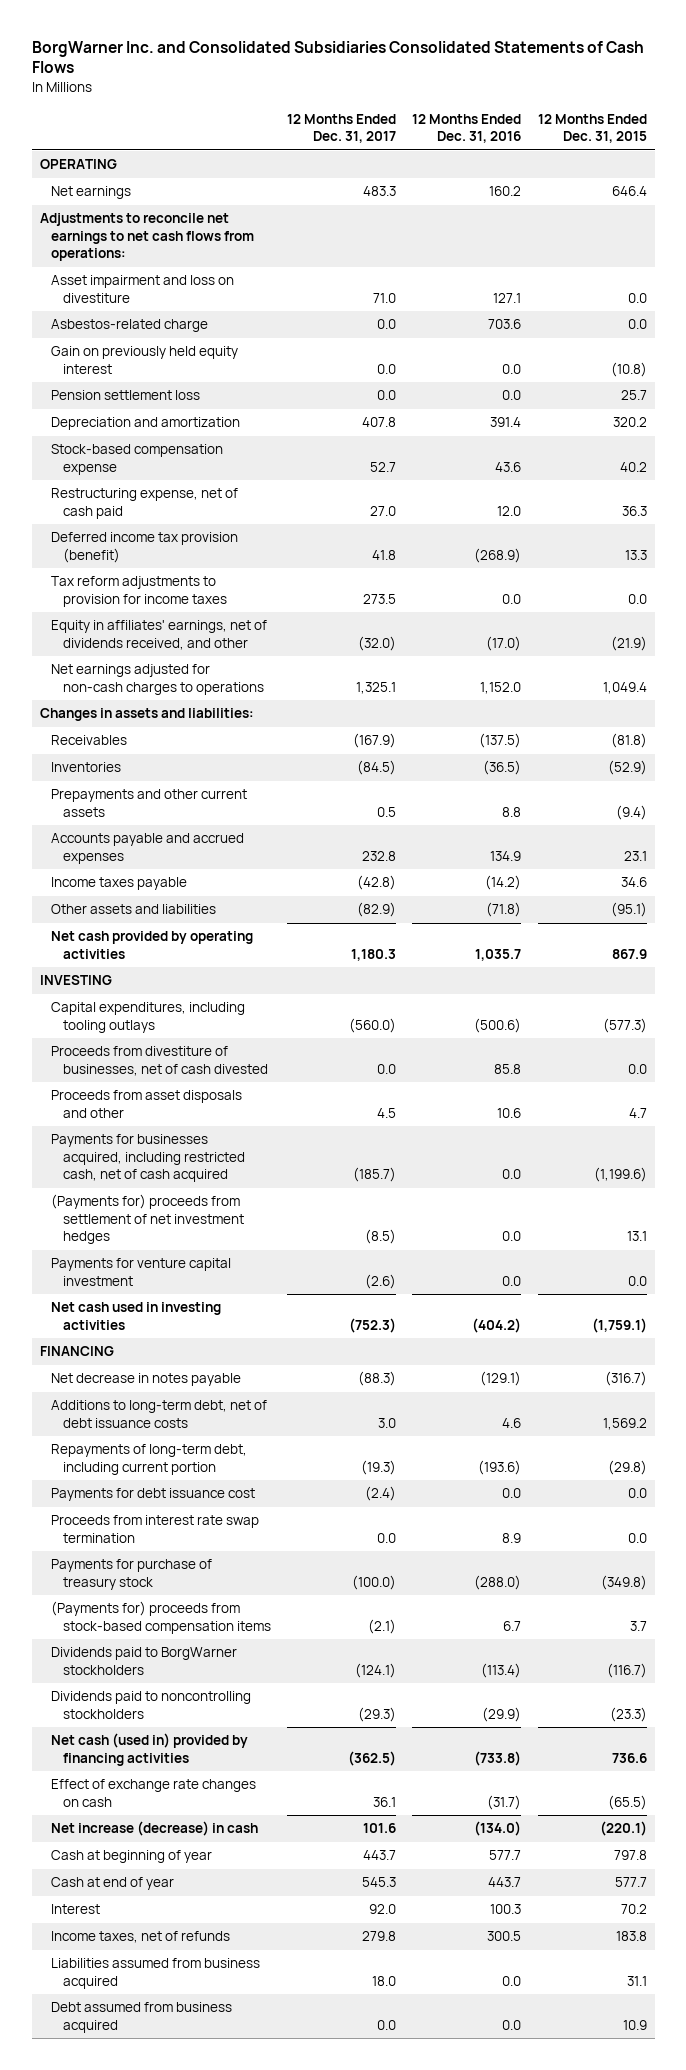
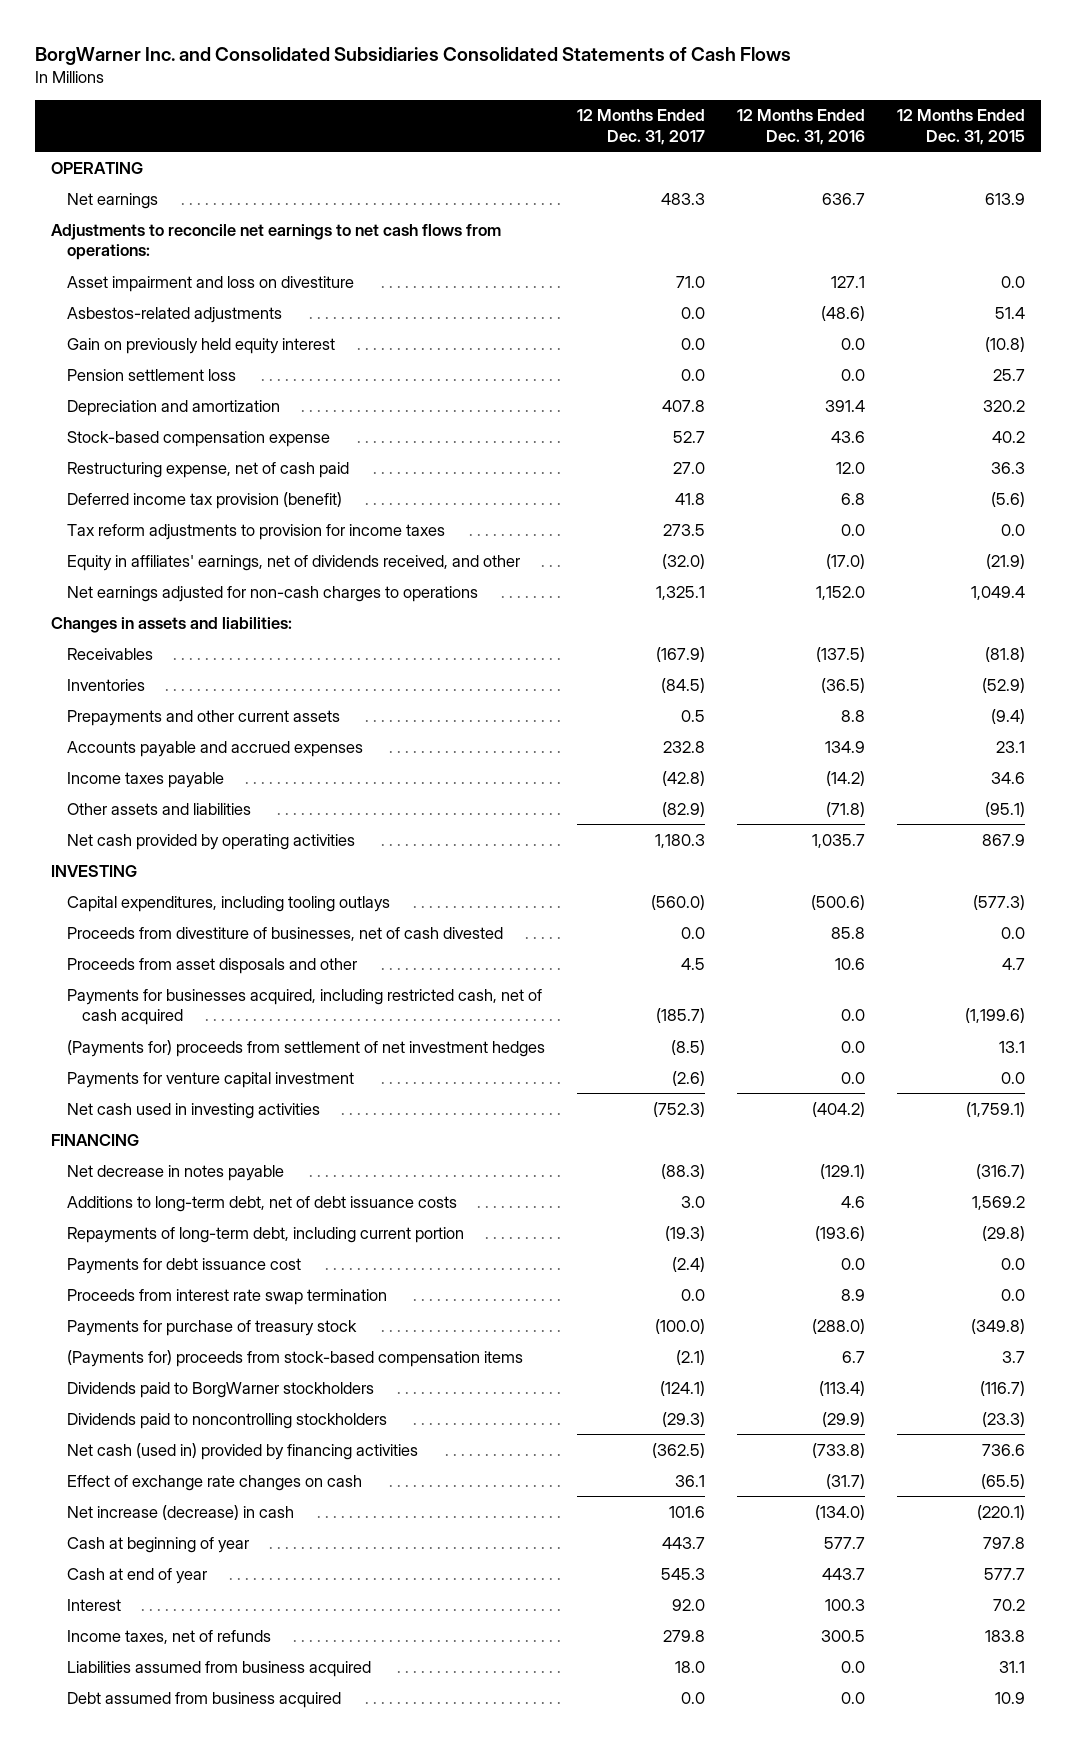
[489,186,522,197] 160.2 -> [822,192,866,205] 636.7
[611,186,647,197] 646.4 -> [985,192,1026,205] 613.9
[51,319,209,333] Asbestos-related charge -> [66,306,282,323] Asbestos-related adjustments
[488,319,522,330] 703.6 -> [821,305,866,321] (48.6)
[627,319,647,330] 0.0 -> [995,306,1026,319] 51.4
[474,547,522,563] (268.9) -> [841,492,866,505] 6.8
[624,549,647,560] 13.3 -> [991,491,1026,507] (5.6)

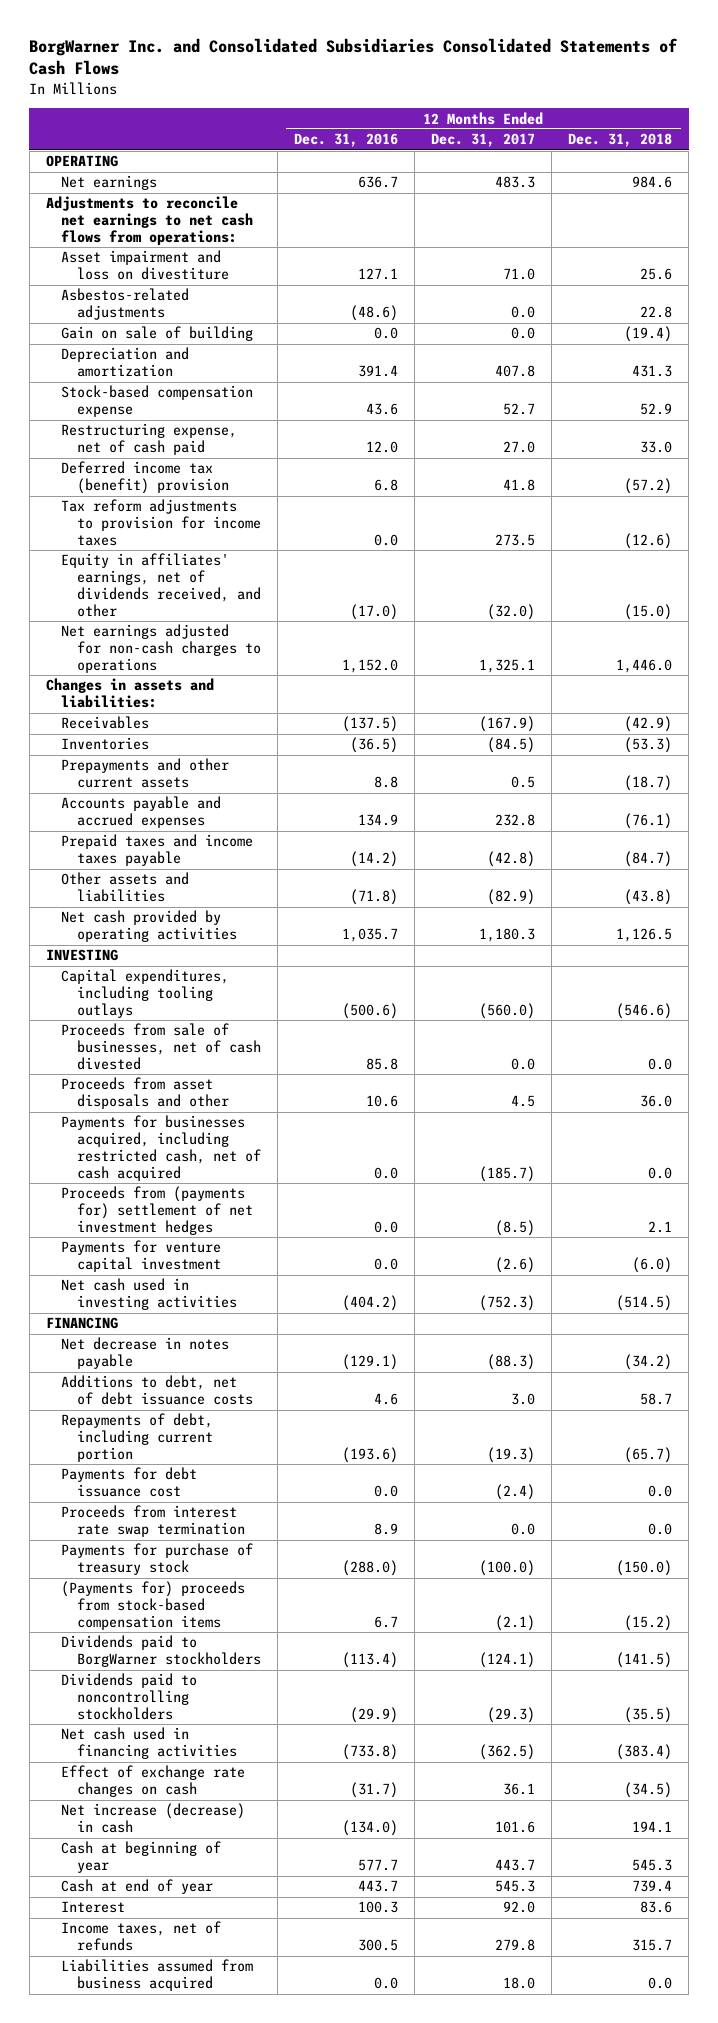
[897,109,1026,145] 12 Months Ended Dec. 31, 2015 -> none
none -> [568,133,673,148] Dec. 31, 2018
[66,337,335,354] Gain on previously held equity interest -> none
[66,368,236,381] Pension settlement loss -> none
none -> [61,326,254,342] Gain on sale of building
[66,491,342,509] Deferred income tax provision (benefit) -> [61,461,229,495] Deferred income tax (benefit) provision
[66,771,224,788] Income taxes payable -> [61,834,254,867] Prepaid taxes and income taxes payable
[66,926,503,941] Proceeds from divestiture of businesses, net of cash divested -> [61,1023,261,1070] Proceeds from sale of businesses, net of cash divested
[66,1039,545,1057] (Payments for) proceeds from settlement of net investment hedges -> [61,1186,253,1235] Proceeds from (payments for) settlement of net investment hedges
[66,1195,457,1212] Additions to long-term debt, net of debt issuance costs -> [61,1375,253,1406] Additions to debt, net of debt issuance costs
[66,1226,464,1243] Repayments of long-term debt, including current portion -> [61,1413,214,1462] Repayments of debt, including current portion
[66,1442,418,1460] Net cash (used in) provided by financing activities -> [61,1727,237,1760] Net cash used in financing activities
[66,1691,341,1708] Debt assumed from business acquired -> none

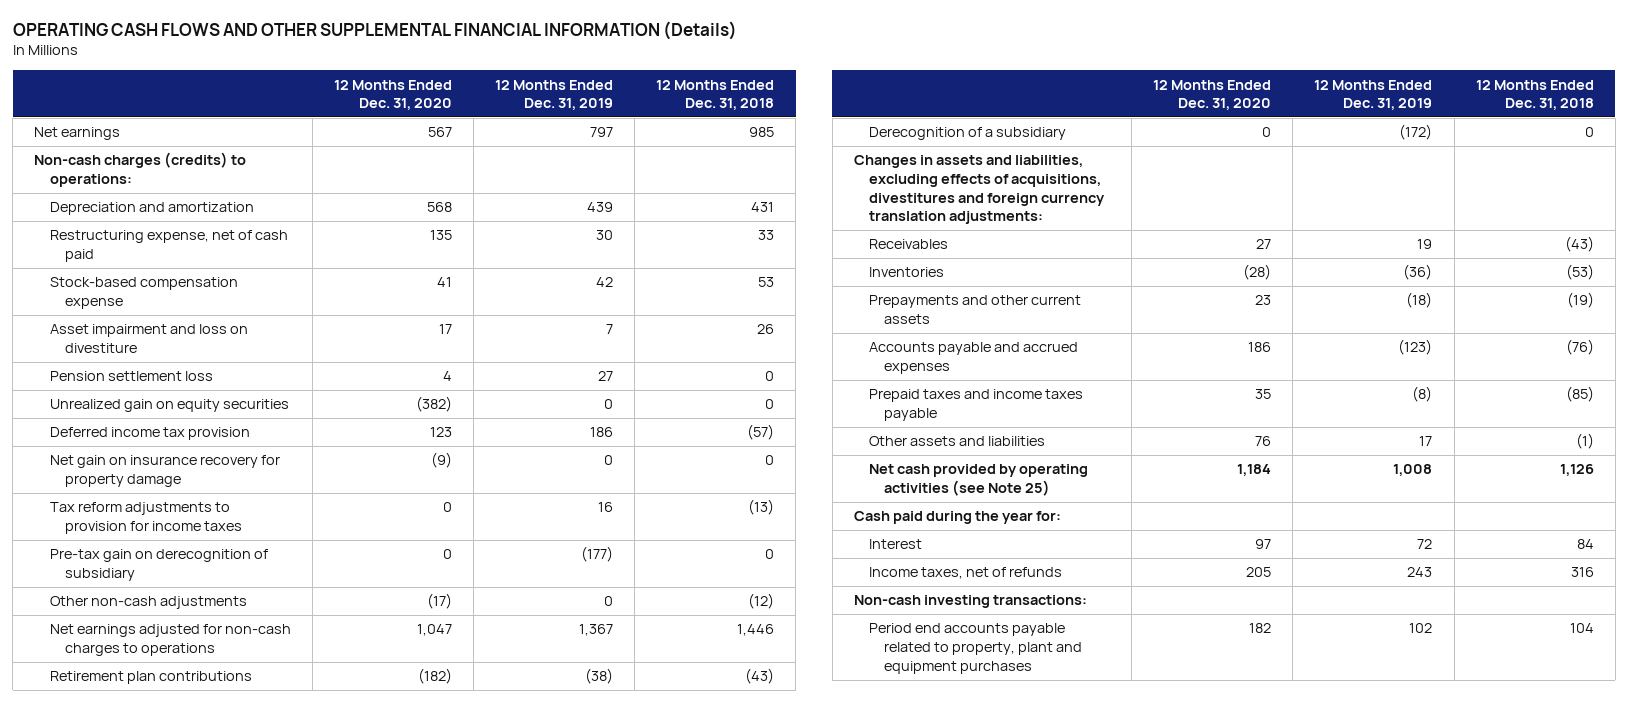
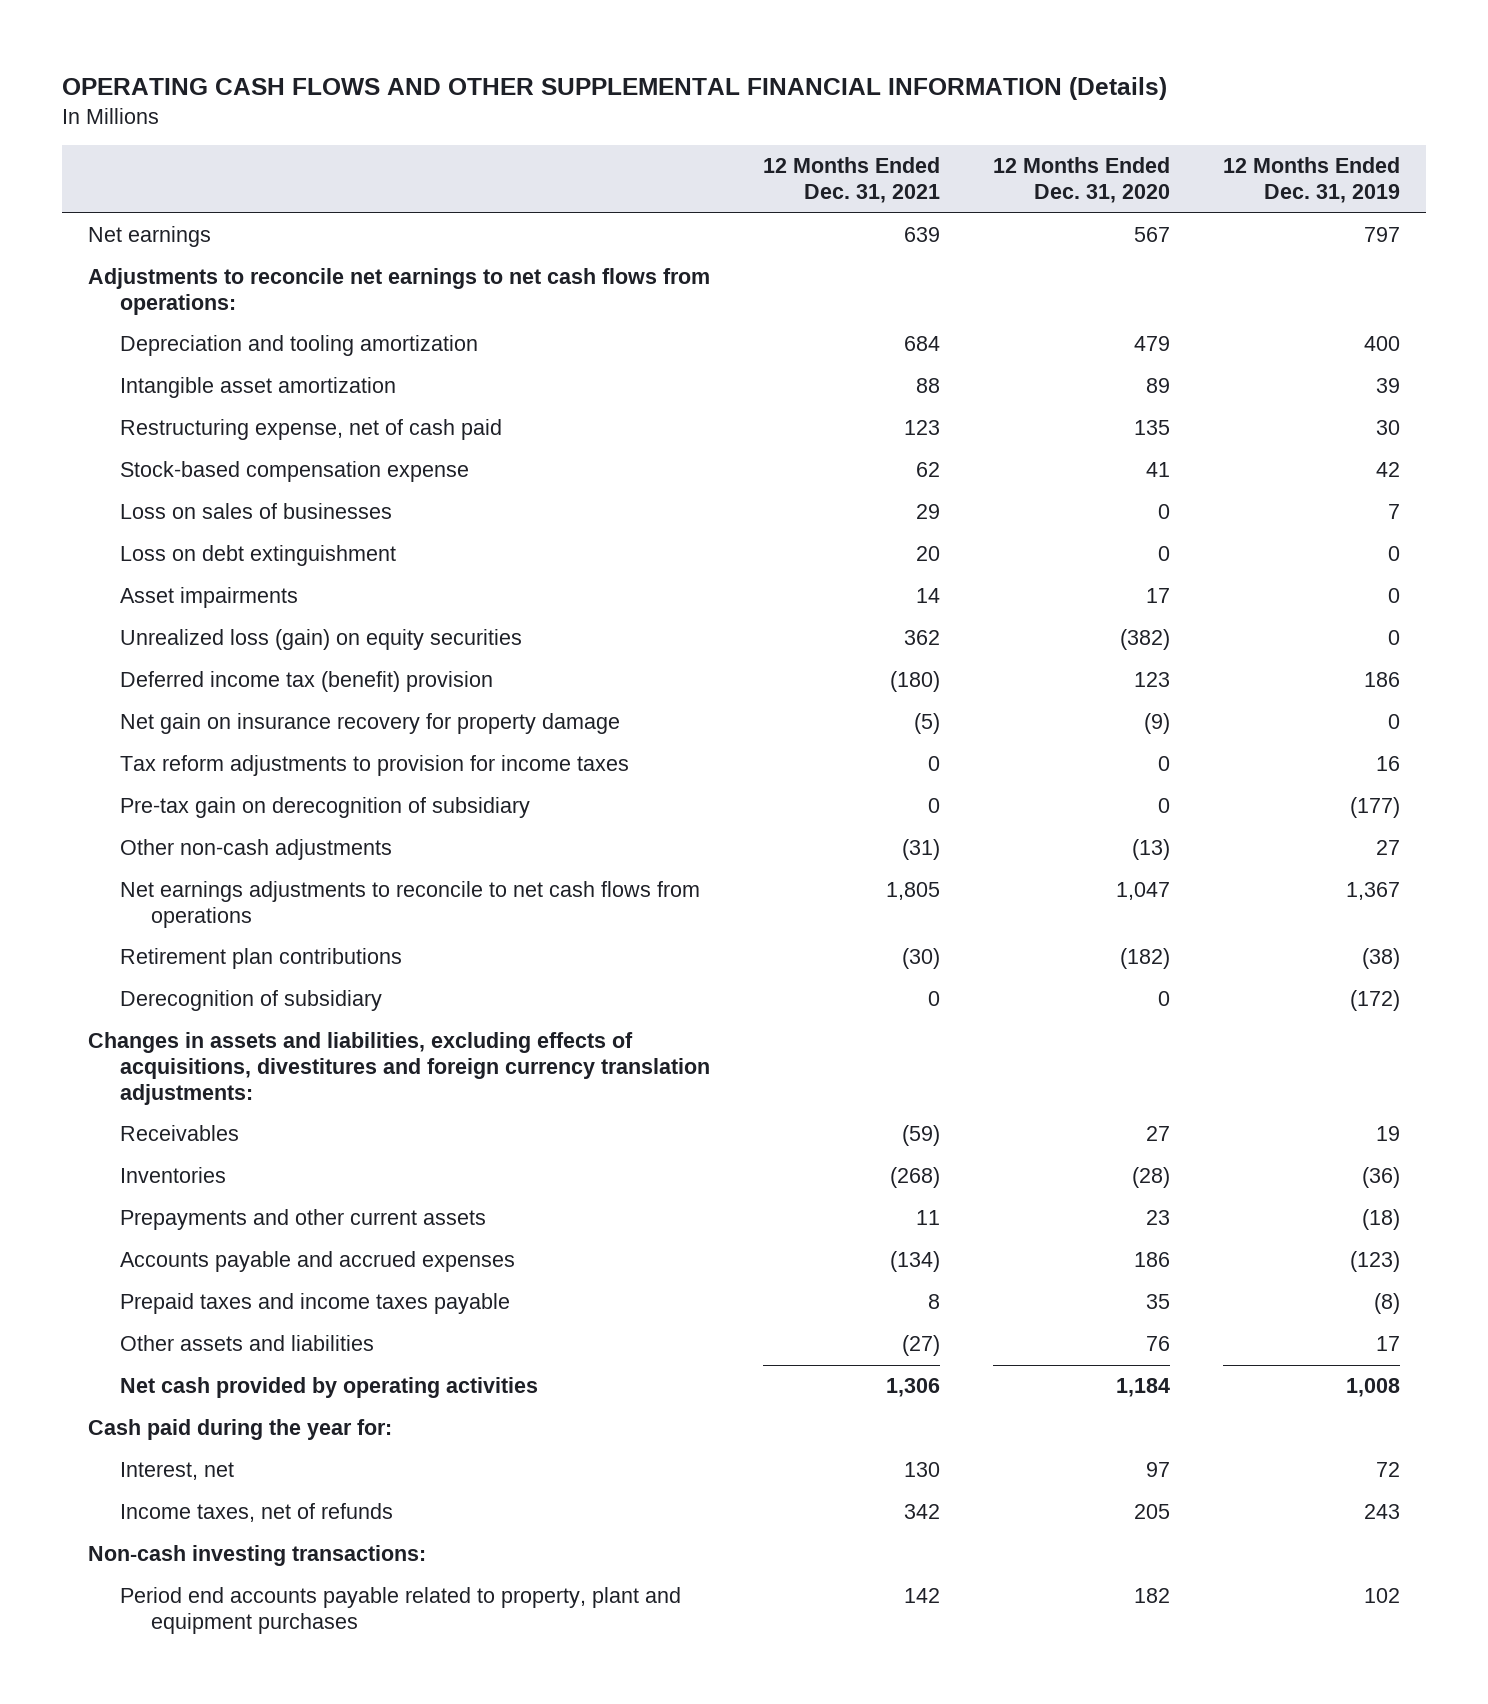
[656,79,775,111] 12 Months Ended Dec. 31, 2018 -> none
none -> [763,157,941,204] 12 Months Ended Dec. 31, 2021
[34,152,247,188] Non-cash charges (credits) to operations: -> none
none -> [88,268,711,315] Adjustments to reconcile net earnings to net cash flows from operations:
[49,202,254,216] Depreciation and amortization -> [119,335,478,357] Depreciation and tooling amortization
[426,202,452,213] 568 -> [1134,336,1171,352] 479
[586,202,613,213] 439 -> [1363,336,1400,352] 400
none -> [119,377,396,399] Intangible asset amortization
[49,371,213,382] Pension settlement loss -> none
[49,324,248,354] Asset impairment and loss on divestiture -> [119,503,392,520] Loss on sales of businesses
[438,324,452,335] 17 -> [1158,504,1171,520] 0
none -> [119,545,396,567] Loss on debt extinguishment
none -> [119,587,298,609] Asset impairments
[49,399,289,413] Unrealized gain on equity securities -> [119,629,522,651] Unrealized loss (gain) on equity securities
[49,427,250,441] Deferred income tax provision -> [119,671,493,693] Deferred income tax (benefit) provision
[426,593,452,610] (17) -> [1132,839,1171,861] (13)
[603,596,613,607] 0 -> [1375,840,1400,856] 27
[49,624,291,657] Net earnings adjusted for non-cash charges to operations -> [119,881,700,928] Net earnings adjustments to reconcile to net cash flows from operations
[869,127,1067,141] Derecognition of a subsidiary -> [119,990,382,1012] Derecognition of subsidiary
[869,464,1089,497] Net cash provided by operating activities (see Note 25) -> [119,1377,538,1399] Net cash provided by operating activities
[869,539,923,550] Interest -> [119,1462,234,1481] Interest, net

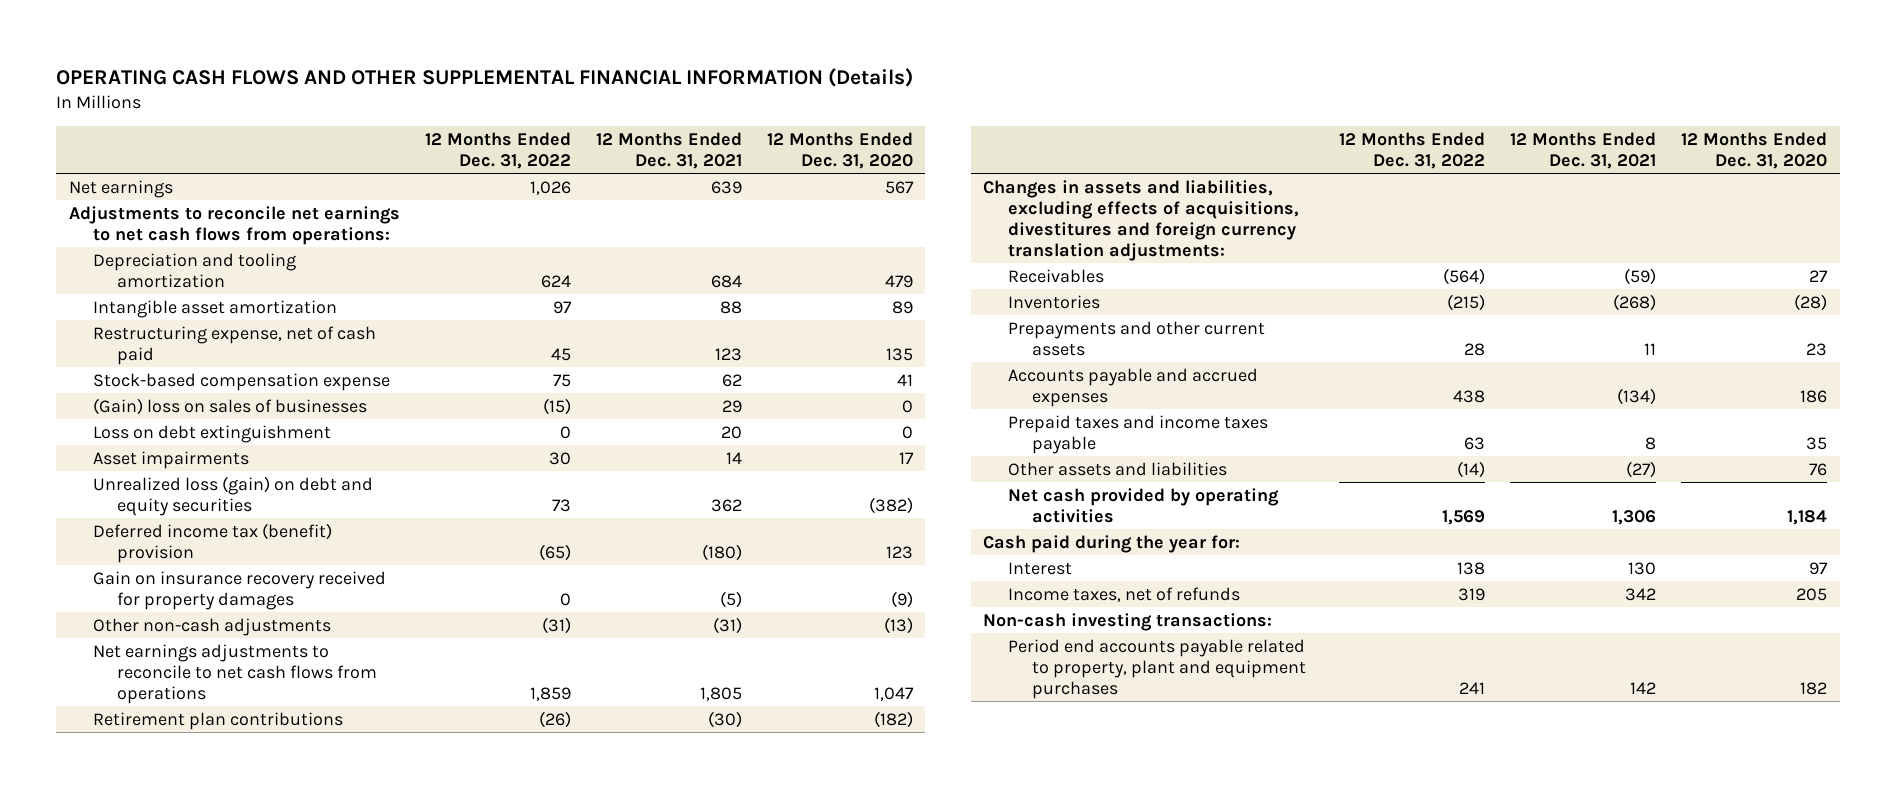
[1222,157,1400,204] 12 Months Ended Dec. 31, 2019 -> none
none -> [424,132,571,170] 12 Months Ended Dec. 31, 2022
[119,503,392,520] Loss on sales of businesses -> [92,397,367,415] (Gain) loss on sales of businesses
[119,629,522,651] Unrealized loss (gain) on equity securities -> [92,475,373,516] Unrealized loss (gain) on debt and equity securities
[119,755,629,777] Tax reform adjustments to provision for income taxes -> none
[119,797,530,819] Pre-tax gain on derecognition of subsidiary -> none
[119,713,620,735] Net gain on insurance recovery for property damage -> [92,570,386,610] Gain on insurance recovery received for property damages
[119,990,382,1012] Derecognition of subsidiary -> none
[119,1462,234,1481] Interest, net -> [1007,561,1072,575] Interest

